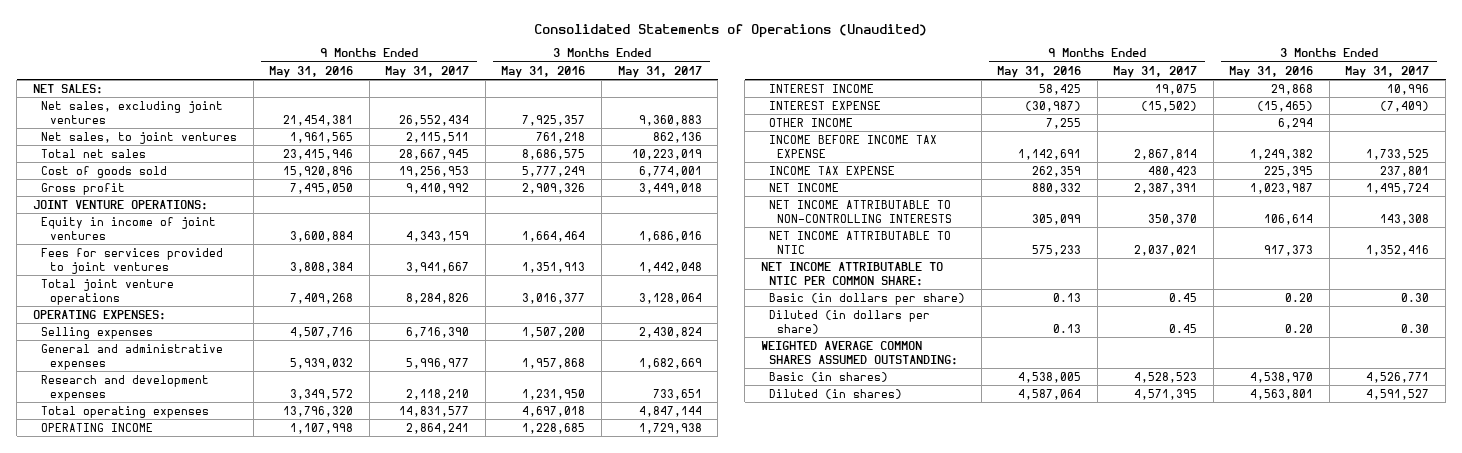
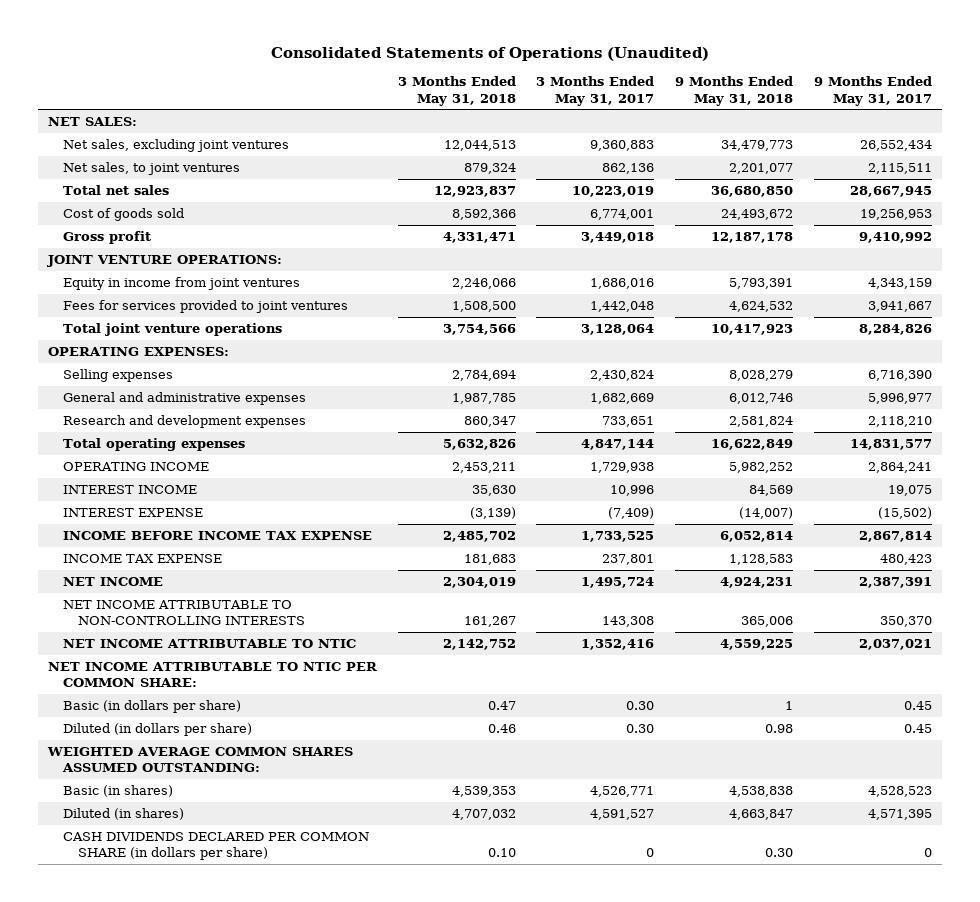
[269,65,354,78] May 31, 2016 -> none
[501,65,586,78] May 31, 2016 -> none
none -> [397,76,516,106] 3 Months Ended May 31, 2018
none -> [675,76,794,106] 9 Months Ended May 31, 2018
[41,216,217,240] Equity in income of joint ventures -> [62,276,300,290] Equity in income from joint ventures
[769,117,854,127] OTHER INCOME -> none
none -> [62,831,369,861] CASH DIVIDENDS DECLARED PER COMMON SHARE (in dollars per share)

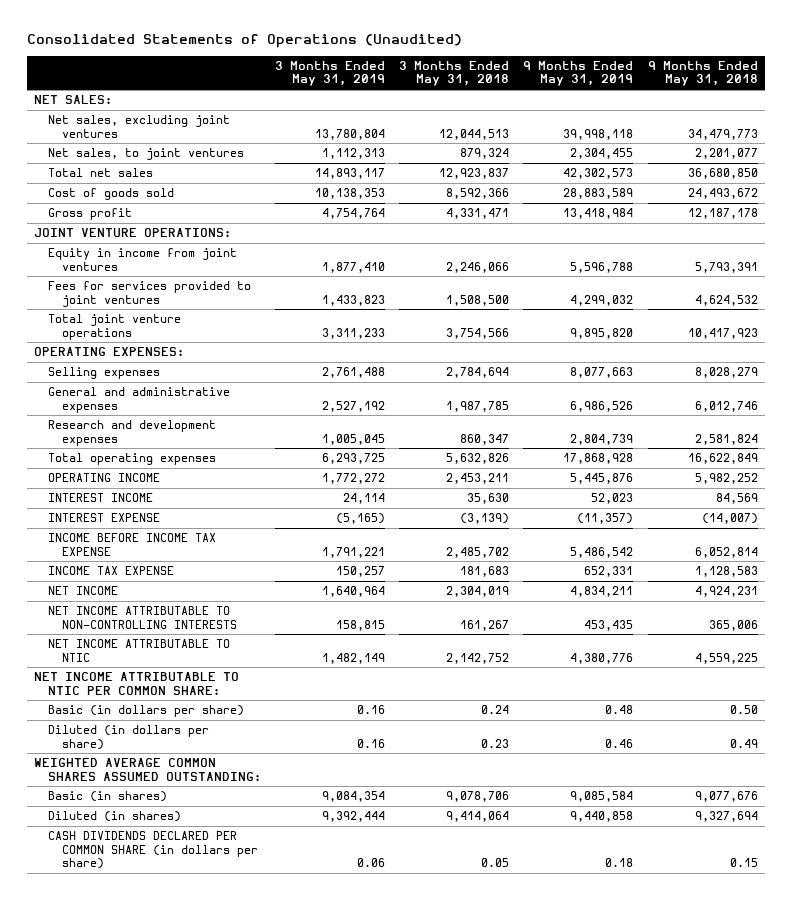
[536,76,655,106] 3 Months Ended May 31, 2017 -> none
[813,76,932,106] 9 Months Ended May 31, 2017 -> none
none -> [275,61,386,87] 3 Months Ended May 31, 2019
none -> [523,61,634,87] 9 Months Ended May 31, 2019
[487,700,516,710] 0.47 -> [481,705,510,715] 0.24
[785,700,794,710] 1 -> [729,705,758,715] 0.50
[487,723,516,733] 0.46 -> [481,738,510,748] 0.23
[765,723,794,733] 0.98 -> [729,738,758,748] 0.49
[451,785,516,797] 4,539,353 -> [446,791,510,803] 9,078,706
[729,785,794,797] 4,538,838 -> [694,791,758,803] 9,077,676
[451,808,516,820] 4,707,032 -> [446,811,510,823] 9,414,064
[729,808,794,820] 4,663,847 -> [694,811,758,823] 9,327,694
[487,848,516,858] 0.10 -> [481,857,510,867] 0.05
[765,848,794,858] 0.30 -> [729,857,758,867] 0.15

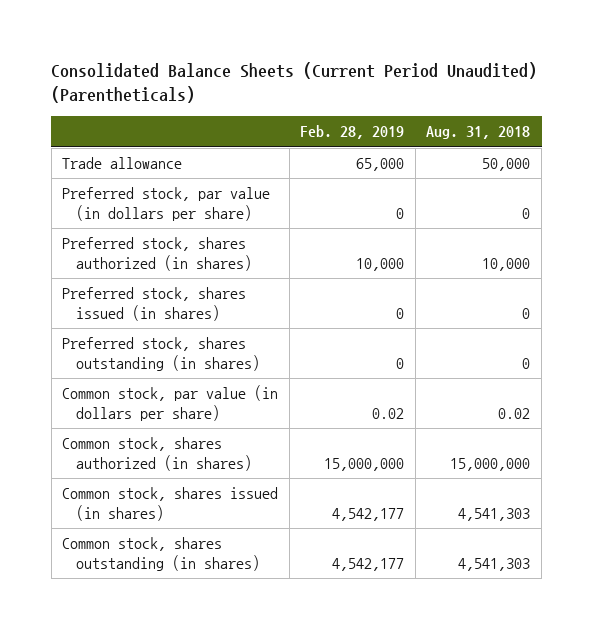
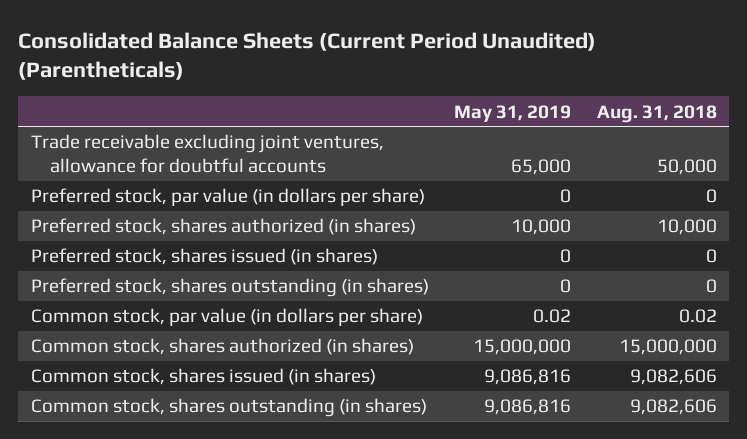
[300,125,405,140] Feb. 28, 2019 -> none
none -> [454,104,572,122] May 31, 2019
[62,157,183,170] Trade allowance -> [30,134,384,174] Trade receivable excluding joint ventures, allowance for doubtful accounts
[458,507,531,521] 4,541,303 -> [629,369,717,386] 9,082,606
[458,557,531,571] 4,541,303 -> [629,399,717,416] 9,082,606

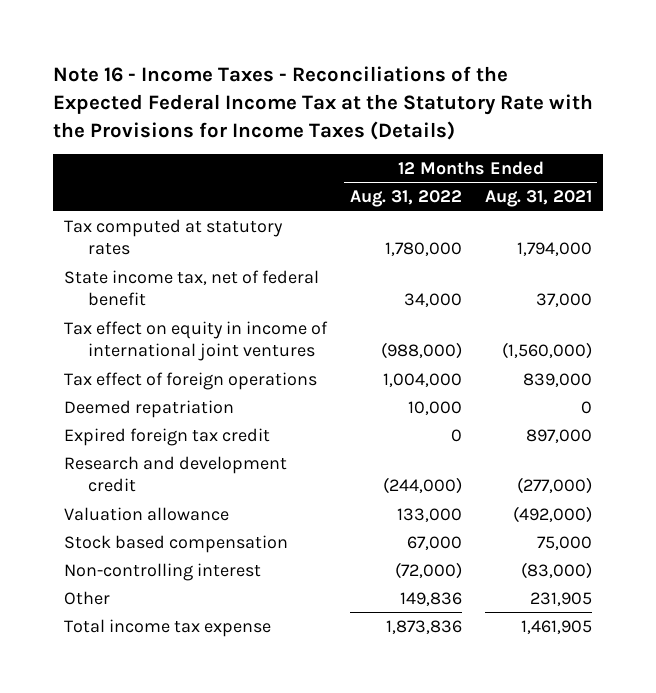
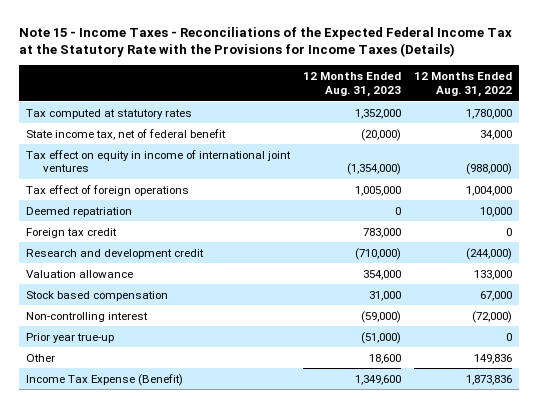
[53,65,594,140] Note 16 - Income Taxes - Reconciliations of the Expected Federal Income Tax at the Statutory Rate with the Provisions for Income Taxes (Details) -> [18,26,512,58] Note 15 - Income Taxes - Reconciliations of the Expected Federal Income Tax at the Statutory Rate with the Provisions for Income Taxes (Details)
[484,190,592,208] Aug. 31, 2021 -> none
none -> [303,72,402,97] 12 Months Ended Aug. 31, 2023
[64,427,271,446] Expired foreign tax credit -> [25,227,117,238] Foreign tax credit
none -> [25,332,114,343] Prior year true-up
[64,618,272,637] Total income tax expense -> [25,373,183,386] Income Tax Expense (Benefit)

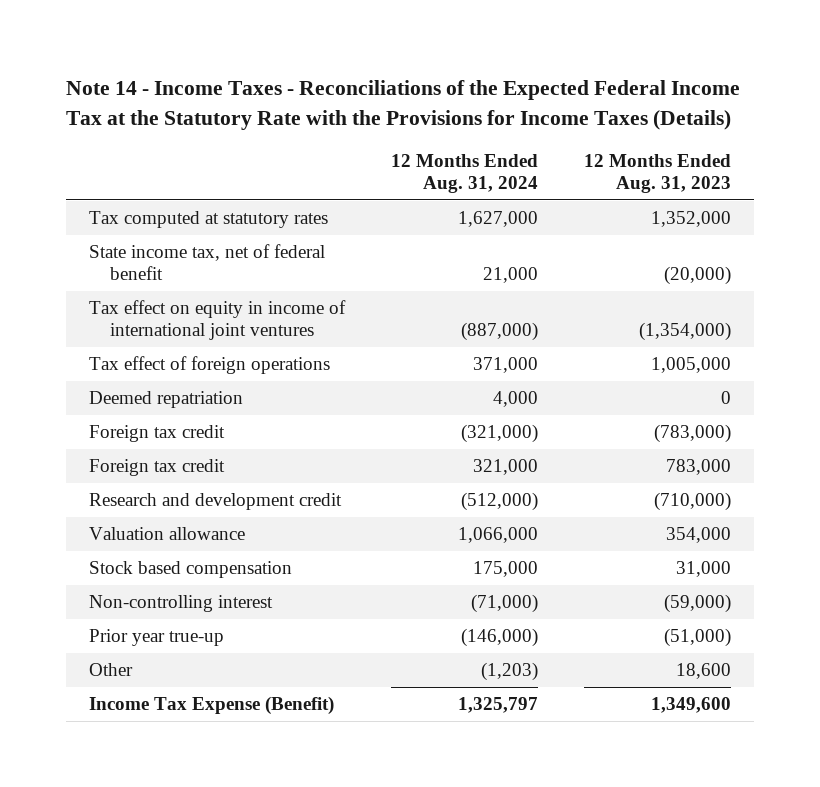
[18,26,512,58] Note 15 - Income Taxes - Reconciliations of the Expected Federal Income Tax at the Statutory Rate with the Provisions for Income Taxes (Details) -> [65,80,740,130] Note 14 - Income Taxes - Reconciliations of the Expected Federal Income Tax at the Statutory Rate with the Provisions for Income Taxes (Details)
[414,72,513,97] 12 Months Ended Aug. 31, 2022 -> none
none -> [390,153,538,194] 12 Months Ended Aug. 31, 2024
none -> [88,424,225,442] Foreign tax credit

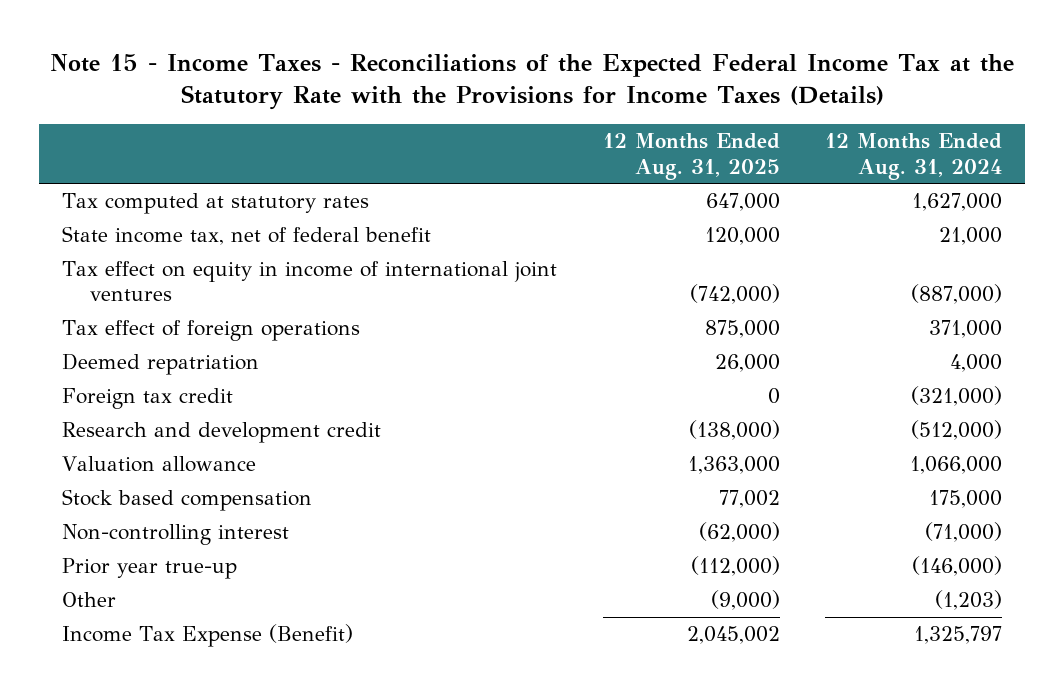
[65,80,740,130] Note 14 - Income Taxes - Reconciliations of the Expected Federal Income Tax at the Statutory Rate with the Provisions for Income Taxes (Details) -> [50,54,1015,111] Note 15 - Income Taxes - Reconciliations of the Expected Federal Income Tax at the Statutory Rate with the Provisions for Income Taxes (Details)
[583,153,731,194] 12 Months Ended Aug. 31, 2023 -> none
none -> [602,133,780,180] 12 Months Ended Aug. 31, 2025
[88,458,225,476] Foreign tax credit -> none

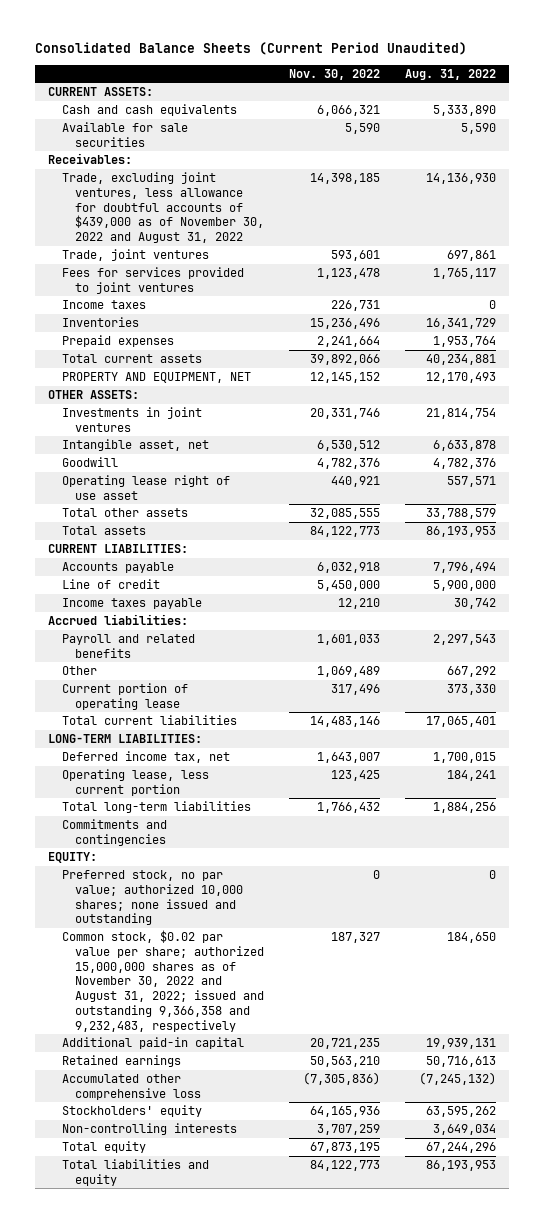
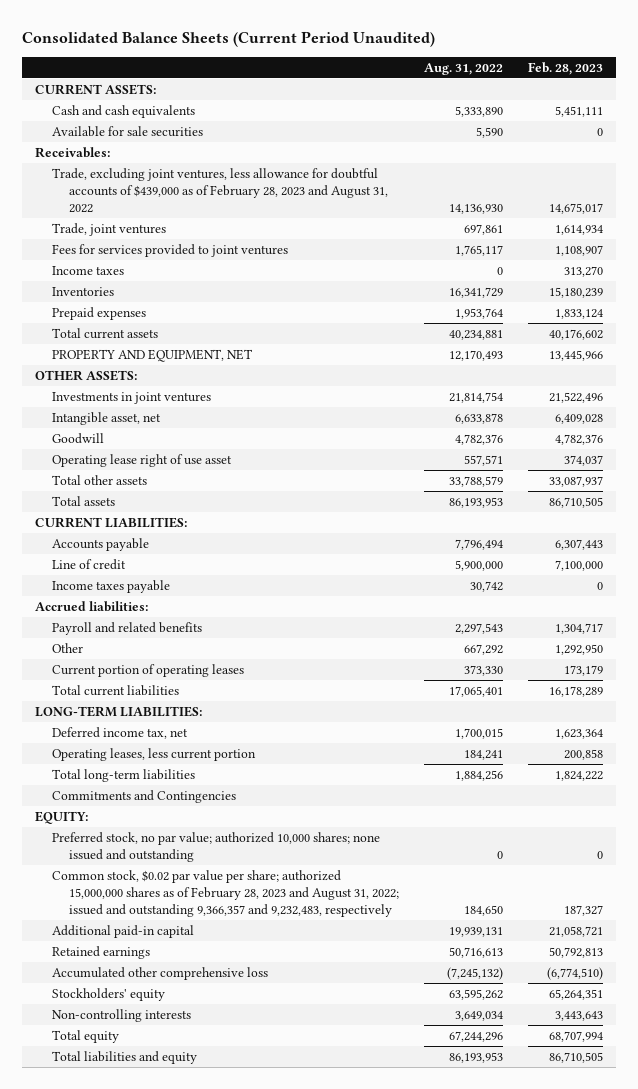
[289,68,381,80] Nov. 30, 2022 -> none
none -> [528,61,604,75] Feb. 28, 2023
[61,171,264,244] Trade, excluding joint ventures, less allowance for doubtful accounts of $439,000 as of November 30, 2022 and August 31, 2022 -> [51,167,388,213] Trade, excluding joint ventures, less allowance for doubtful accounts of $439,000 as of February 28, 2023 and August 31, 2022
[61,682,188,710] Current portion of operating lease -> [51,663,244,677] Current portion of operating leases
[61,768,209,796] Operating lease, less current portion -> [51,747,256,761] Operating leases, less current portion
[61,818,167,846] Commitments and contingencies -> [51,789,236,803] Commitments and Contingencies
[61,929,264,1032] Common stock, $0.02 par value per share; authorized 15,000,000 shares as of November 30, 2022 and August 31, 2022; issued and outstanding 9,366,358 and 9,232,483, respectively -> [51,869,399,917] Common stock, $0.02 par value per share; authorized 15,000,000 shares as of February 28, 2023 and August 31, 2022; issued and outstanding 9,366,357 and 9,232,483, respectively

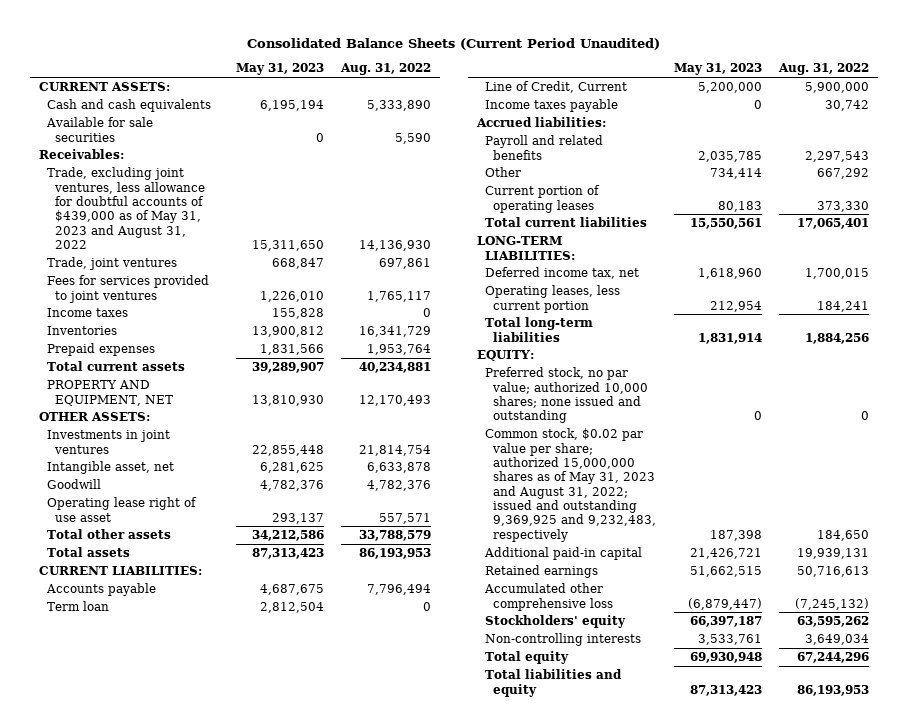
[528,61,604,75] Feb. 28, 2023 -> none
none -> [235,63,324,76] May 31, 2023
[51,167,388,213] Trade, excluding joint ventures, less allowance for doubtful accounts of $439,000 as of February 28, 2023 and August 31, 2022 -> [47,167,206,250] Trade, excluding joint ventures, less allowance for doubtful accounts of $439,000 as of May 31, 2023 and August 31, 2022
none -> [47,601,110,612] Term loan
[51,558,126,570] Line of credit -> [485,81,628,94] Line of Credit, Current
[51,789,236,803] Commitments and Contingencies -> none
[51,869,399,917] Common stock, $0.02 par value per share; authorized 15,000,000 shares as of February 28, 2023 and August 31, 2022; issued and outstanding 9,366,357 and 9,232,483, respectively -> [485,428,657,542] Common stock, $0.02 par value per share; authorized 15,000,000 shares as of May 31, 2023 and August 31, 2022; issued and outstanding 9,369,925 and 9,232,483, respectively

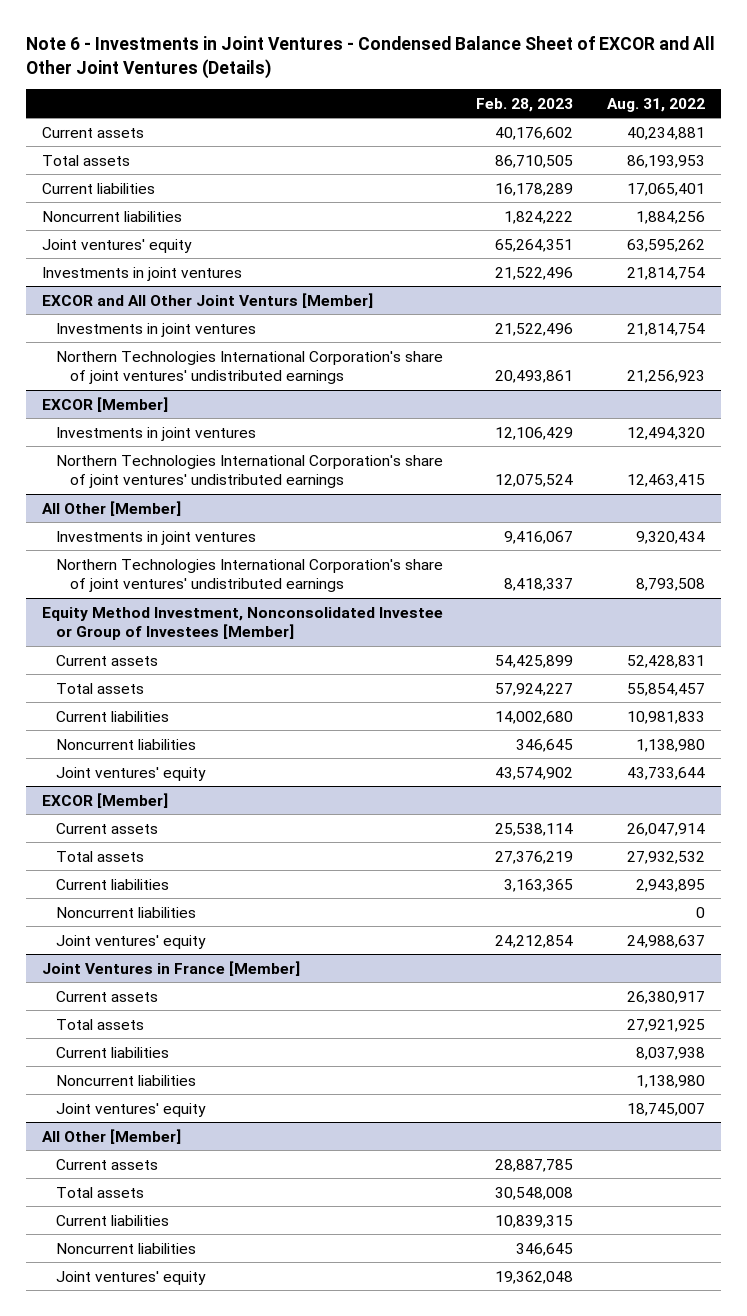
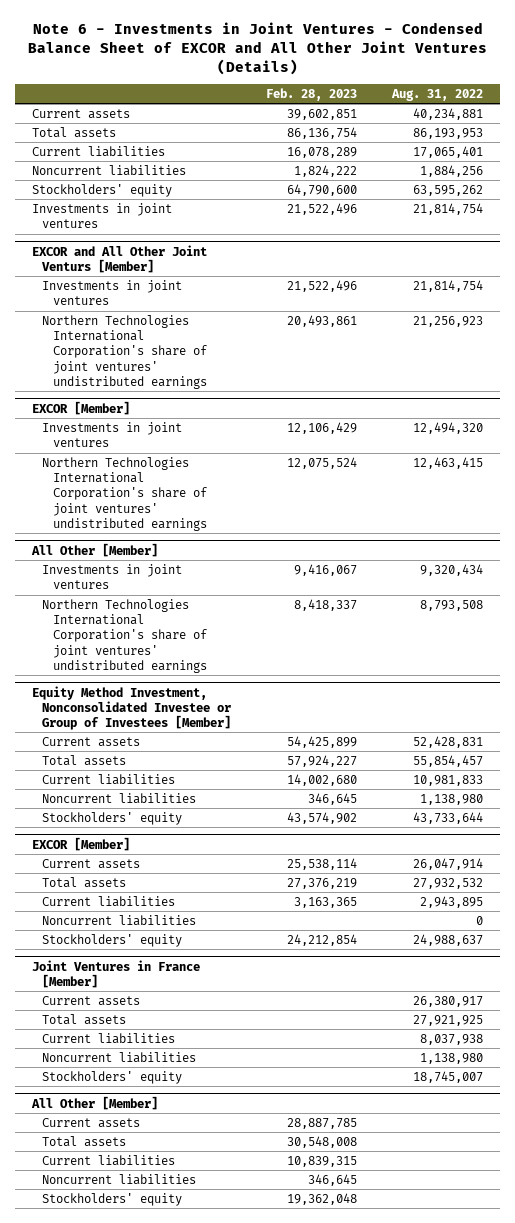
[495,126,574,140] 40,176,602 -> [287,108,358,120] 39,602,851
[495,154,574,168] 86,710,505 -> [287,126,358,139] 86,136,754
[495,182,574,196] 16,178,289 -> [287,146,358,158] 16,078,289
[42,238,193,253] Joint ventures' equity -> [32,183,173,197] Stockholders' equity
[495,238,574,252] 65,264,351 -> [287,183,358,196] 64,790,600
[56,766,207,781] Joint ventures' equity -> [42,811,183,825] Stockholders' equity
[56,934,207,949] Joint ventures' equity -> [42,933,183,947] Stockholders' equity
[56,1102,207,1117] Joint ventures' equity -> [42,1070,183,1084] Stockholders' equity
[56,1270,207,1285] Joint ventures' equity -> [42,1192,183,1206] Stockholders' equity

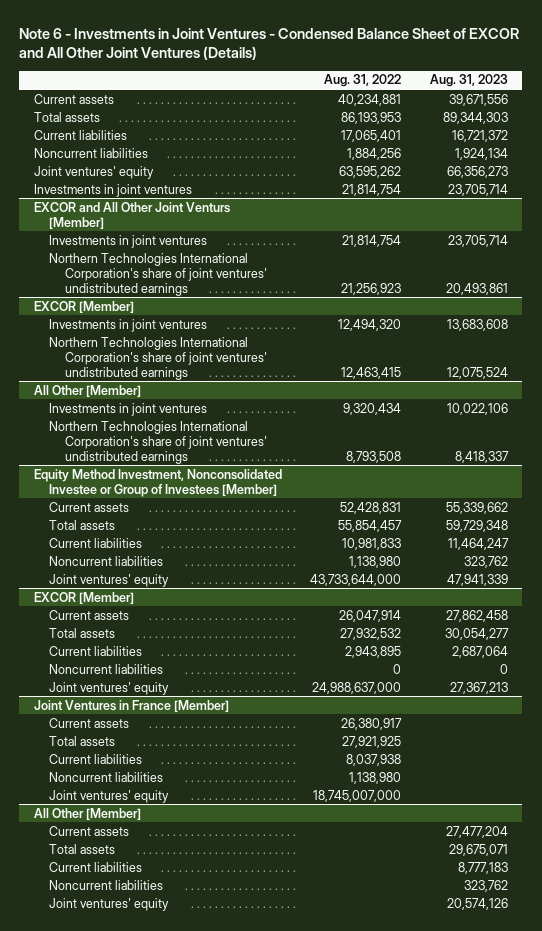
[266,87,358,101] Feb. 28, 2023 -> none
none -> [429,74,508,88] Aug. 31, 2023
[32,183,173,197] Stockholders' equity -> [33,165,154,179] Joint ventures' equity
[42,811,183,825] Stockholders' equity -> [49,573,170,587] Joint ventures' equity
[412,811,483,824] 43,733,644 -> [310,573,402,586] 43,733,644,000
[42,933,183,947] Stockholders' equity -> [49,681,170,695] Joint ventures' equity
[412,933,483,946] 24,988,637 -> [312,681,402,694] 24,988,637,000
[42,1070,183,1084] Stockholders' equity -> [49,789,170,803] Joint ventures' equity
[412,1070,483,1083] 18,745,007 -> [313,789,402,802] 18,745,007,000
[42,1192,183,1206] Stockholders' equity -> [49,897,170,911] Joint ventures' equity

